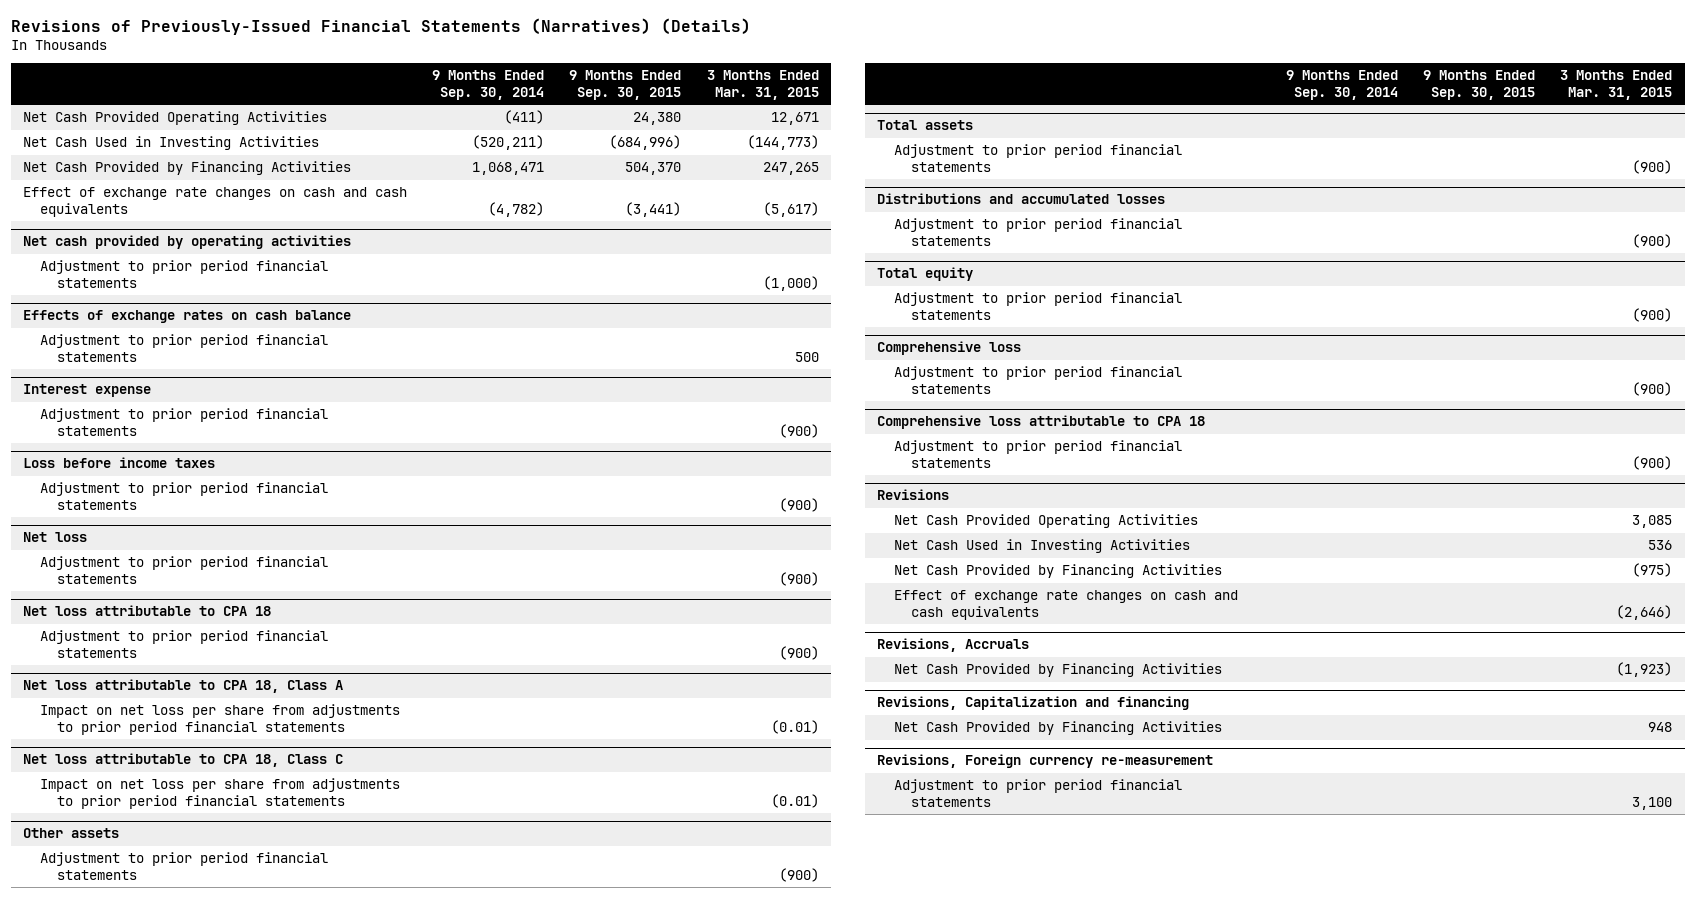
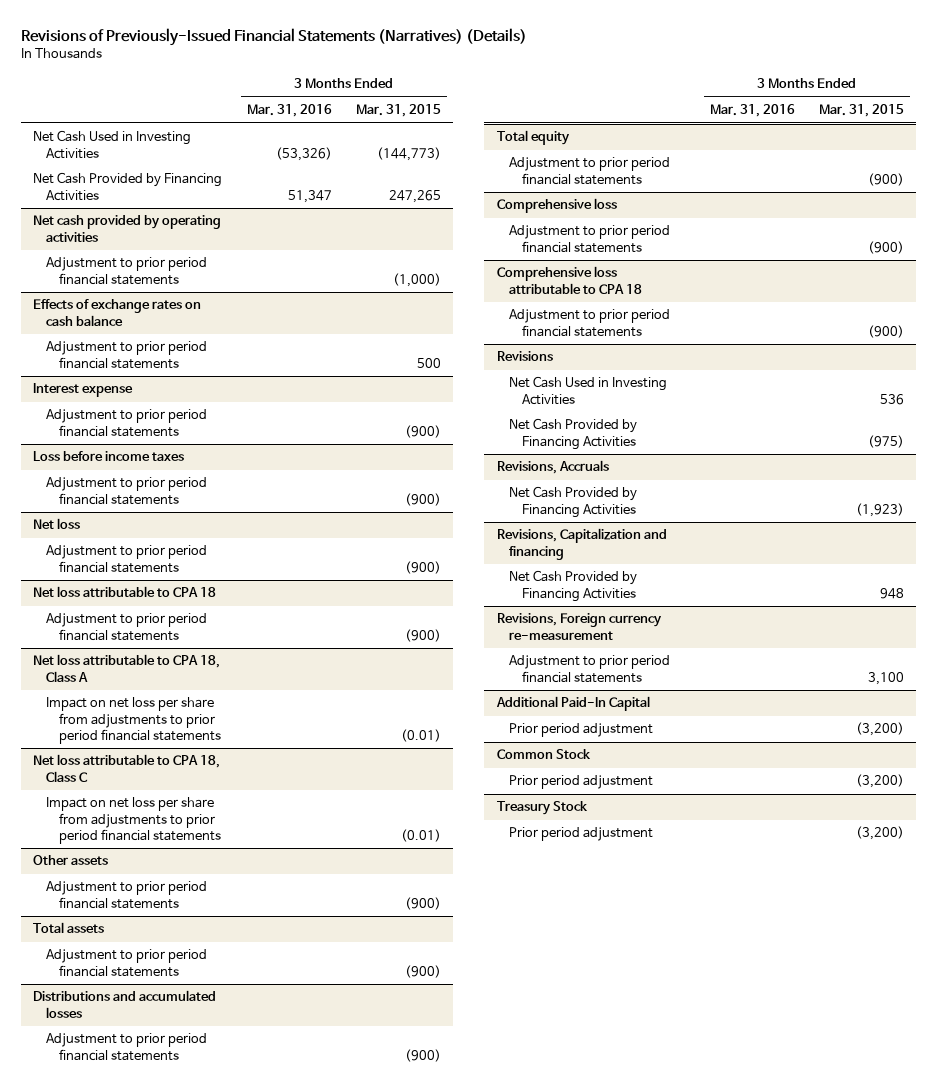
[432,70,545,100] 9 Months Ended Sep. 30, 2014 -> none
[569,70,682,100] 9 Months Ended Sep. 30, 2015 -> none
none -> [246,104,332,118] Mar. 31, 2016
[23,111,328,126] Net Cash Provided Operating Activities -> none
[23,187,408,217] Effect of exchange rate changes on cash and cash equivalents -> none
[894,514,1199,529] Net Cash Provided Operating Activities -> none
[894,590,1239,620] Effect of exchange rate changes on cash and cash equivalents -> none
none -> [495,696,650,712] Additional Paid-In Capital
none -> [509,723,654,738] Prior period adjustment
none -> [496,749,591,760] Common Stock
none -> [509,775,654,790] Prior period adjustment
none -> [496,801,588,816] Treasury Stock
none -> [509,827,654,842] Prior period adjustment

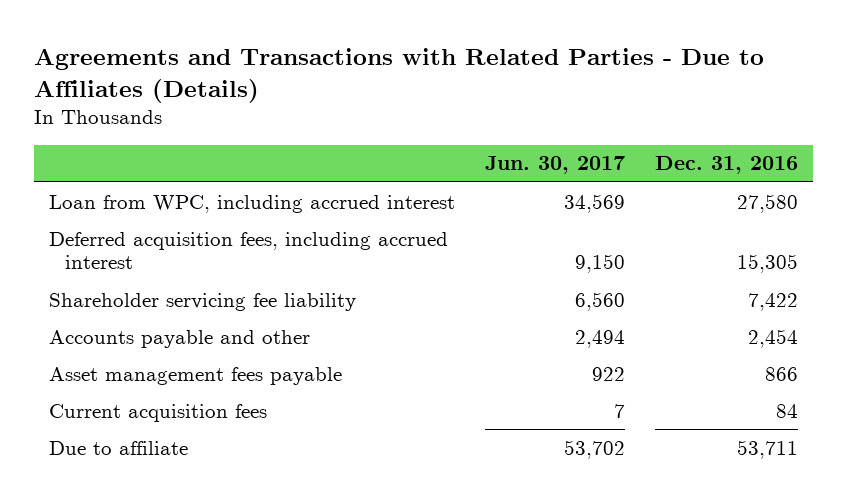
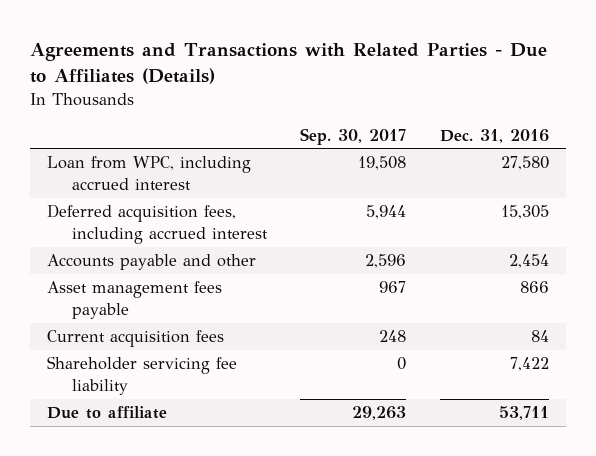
[484,156,625,175] Jun. 30, 2017 -> none
none -> [300,127,407,145] Sep. 30, 2017
[48,292,356,311] Shareholder servicing fee liability -> [47,356,238,395] Shareholder servicing fee liability

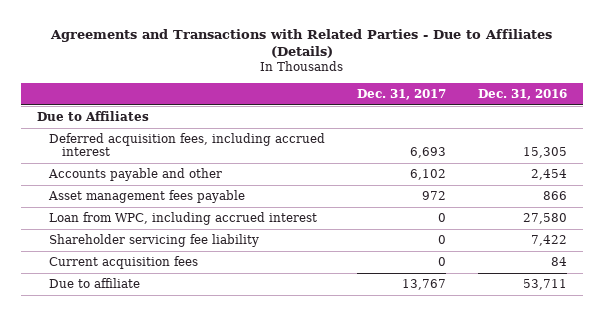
[300,127,407,145] Sep. 30, 2017 -> none
none -> [357,88,447,100] Dec. 31, 2017
none -> [37,111,150,122] Due to Affiliates
[47,156,252,190] Loan from WPC, including accrued interest -> [49,212,318,226] Loan from WPC, including accrued interest
[47,330,225,348] Current acquisition fees -> [49,256,199,270] Current acquisition fees

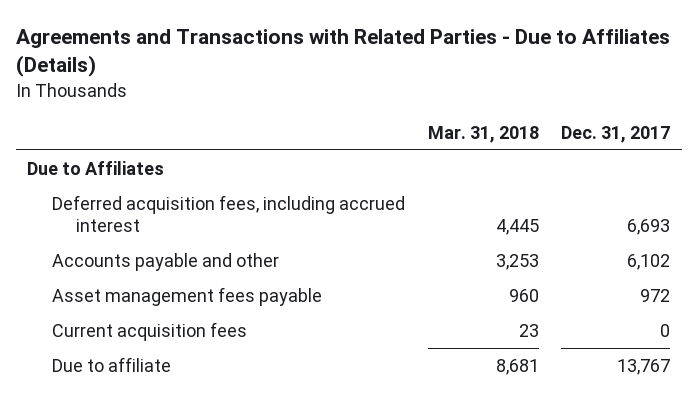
[478,88,568,100] Dec. 31, 2016 -> none
none -> [427,125,539,143] Mar. 31, 2018
[49,212,318,226] Loan from WPC, including accrued interest -> none
[49,234,260,248] Shareholder servicing fee liability -> none

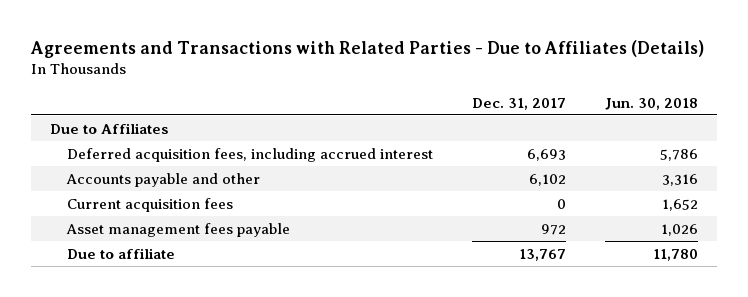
[427,125,539,143] Mar. 31, 2018 -> none
none -> [604,97,698,110] Jun. 30, 2018
[51,286,322,306] Asset management fees payable -> [65,222,290,237] Asset management fees payable

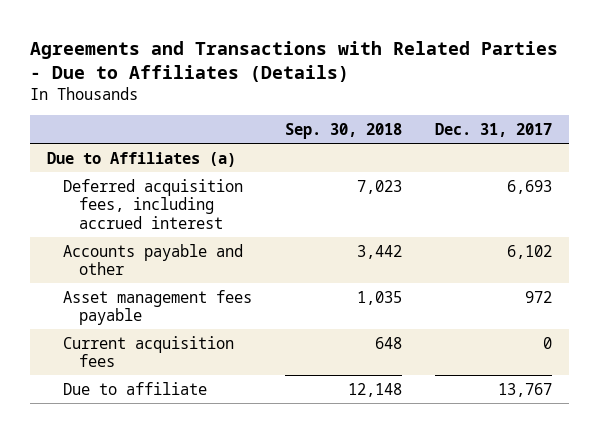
[604,97,698,110] Jun. 30, 2018 -> none
none -> [285,122,403,139] Sep. 30, 2018
[50,122,169,134] Due to Affiliates -> [46,151,236,167] Due to Affiliates (a)
[66,197,233,212] Current acquisition fees -> [62,335,234,368] Current acquisition fees

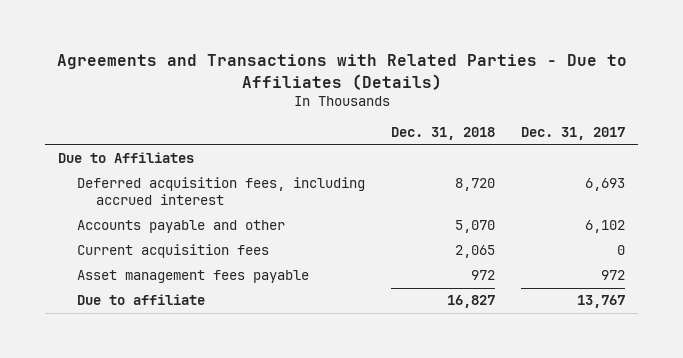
[285,122,403,139] Sep. 30, 2018 -> none
none -> [390,127,495,141] Dec. 31, 2018
[46,151,236,167] Due to Affiliates (a) -> [58,152,195,164] Due to Affiliates
[62,289,252,326] Asset management fees payable -> [76,270,309,284] Asset management fees payable

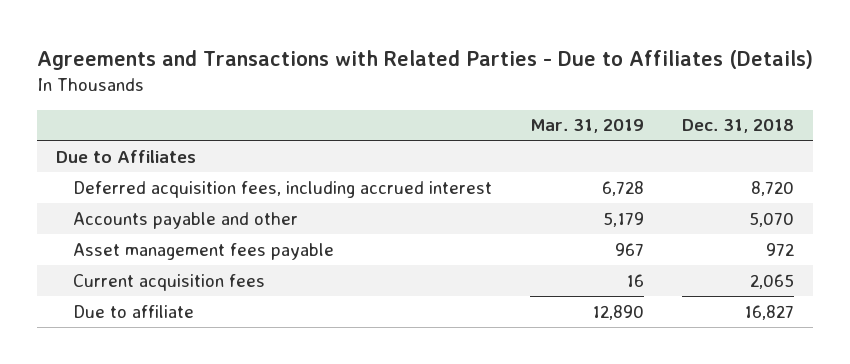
[521,127,626,141] Dec. 31, 2017 -> none
none -> [530,119,645,134] Mar. 31, 2019
[76,244,269,259] Current acquisition fees -> [73,273,266,291] Current acquisition fees

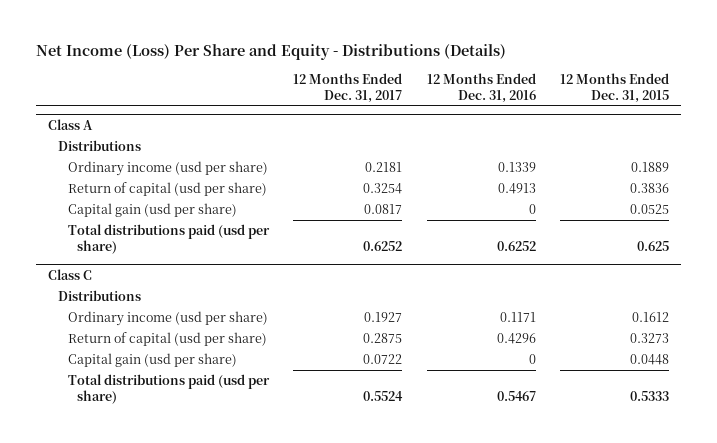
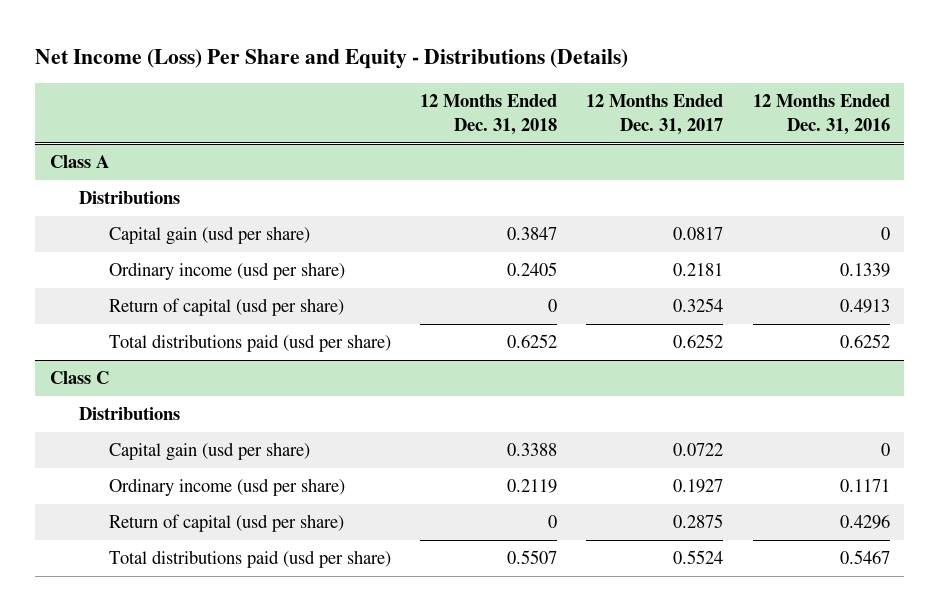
[560,72,670,103] 12 Months Ended Dec. 31, 2015 -> none
none -> [420,93,558,135] 12 Months Ended Dec. 31, 2018
[67,203,237,218] Capital gain (usd per share) -> [108,226,310,246] Capital gain (usd per share)
[67,353,237,368] Capital gain (usd per share) -> [108,442,310,462] Capital gain (usd per share)

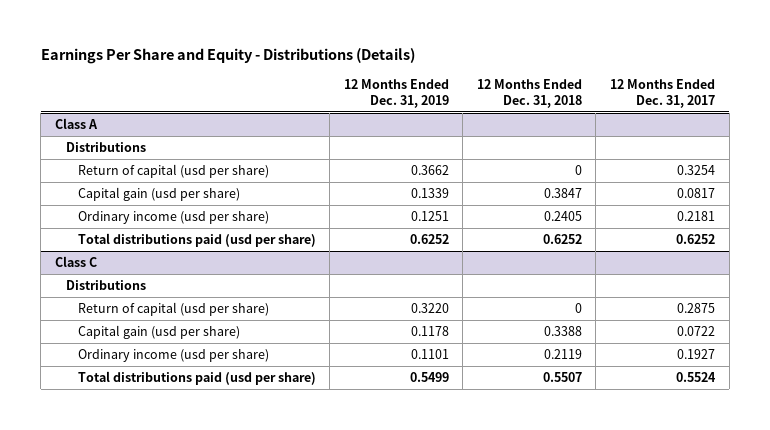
[35,48,629,69] Net Income (Loss) Per Share and Equity - Distributions (Details) -> [40,48,415,65] Earnings Per Share and Equity - Distributions (Details)
[752,93,890,135] 12 Months Ended Dec. 31, 2016 -> none
none -> [343,78,449,108] 12 Months Ended Dec. 31, 2019
[108,298,344,317] Return of capital (usd per share) -> [77,164,269,179] Return of capital (usd per share)
[108,514,344,533] Return of capital (usd per share) -> [77,302,269,317] Return of capital (usd per share)

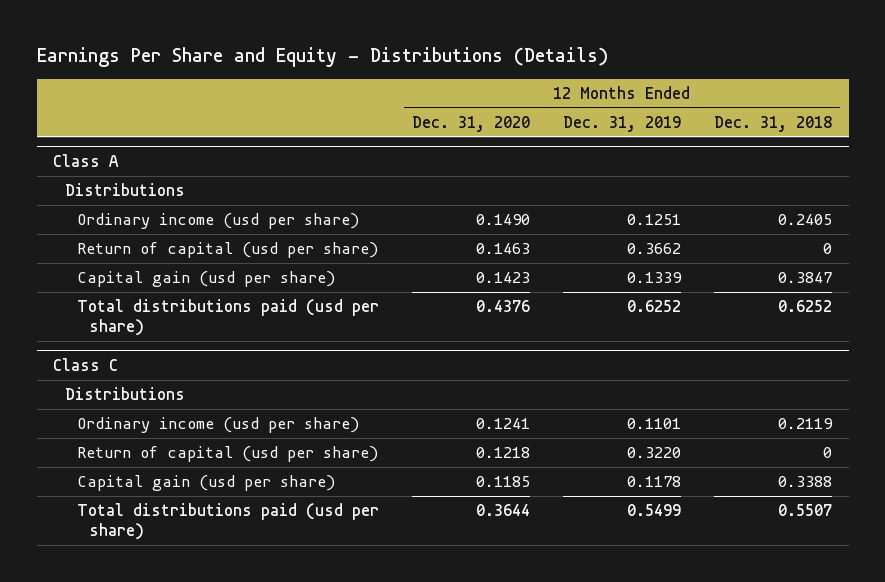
[610,78,716,108] 12 Months Ended Dec. 31, 2017 -> none
none -> [412,115,531,132] Dec. 31, 2020
[77,211,269,225] Ordinary income (usd per share) -> [77,213,360,230] Ordinary income (usd per share)
[77,349,269,363] Ordinary income (usd per share) -> [77,417,360,434] Ordinary income (usd per share)

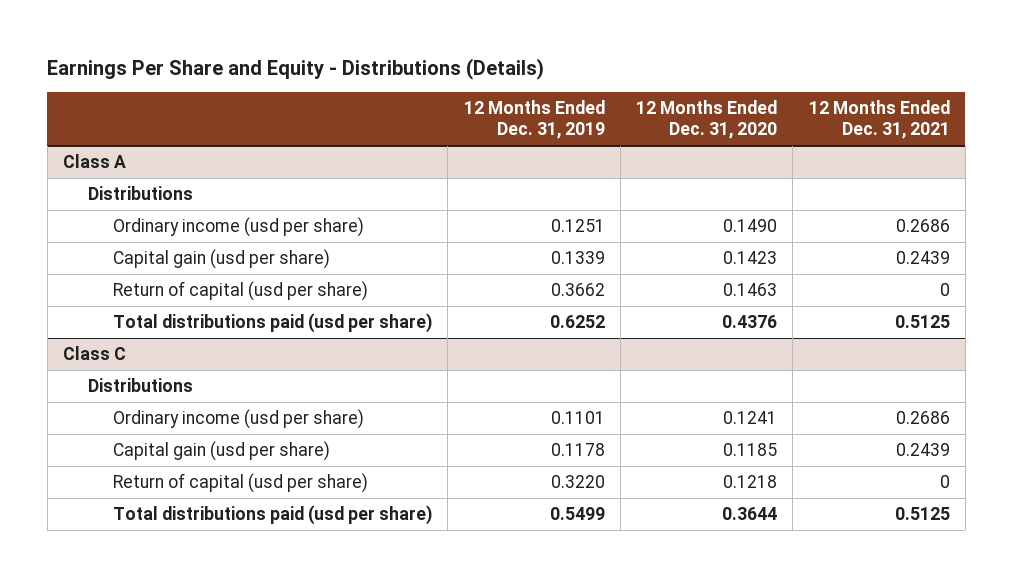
[714,115,833,132] Dec. 31, 2018 -> none
none -> [808,100,950,140] 12 Months Ended Dec. 31, 2021
[77,242,379,259] Return of capital (usd per share) -> [113,281,369,302] Return of capital (usd per share)
[77,446,379,463] Return of capital (usd per share) -> [113,473,369,494] Return of capital (usd per share)

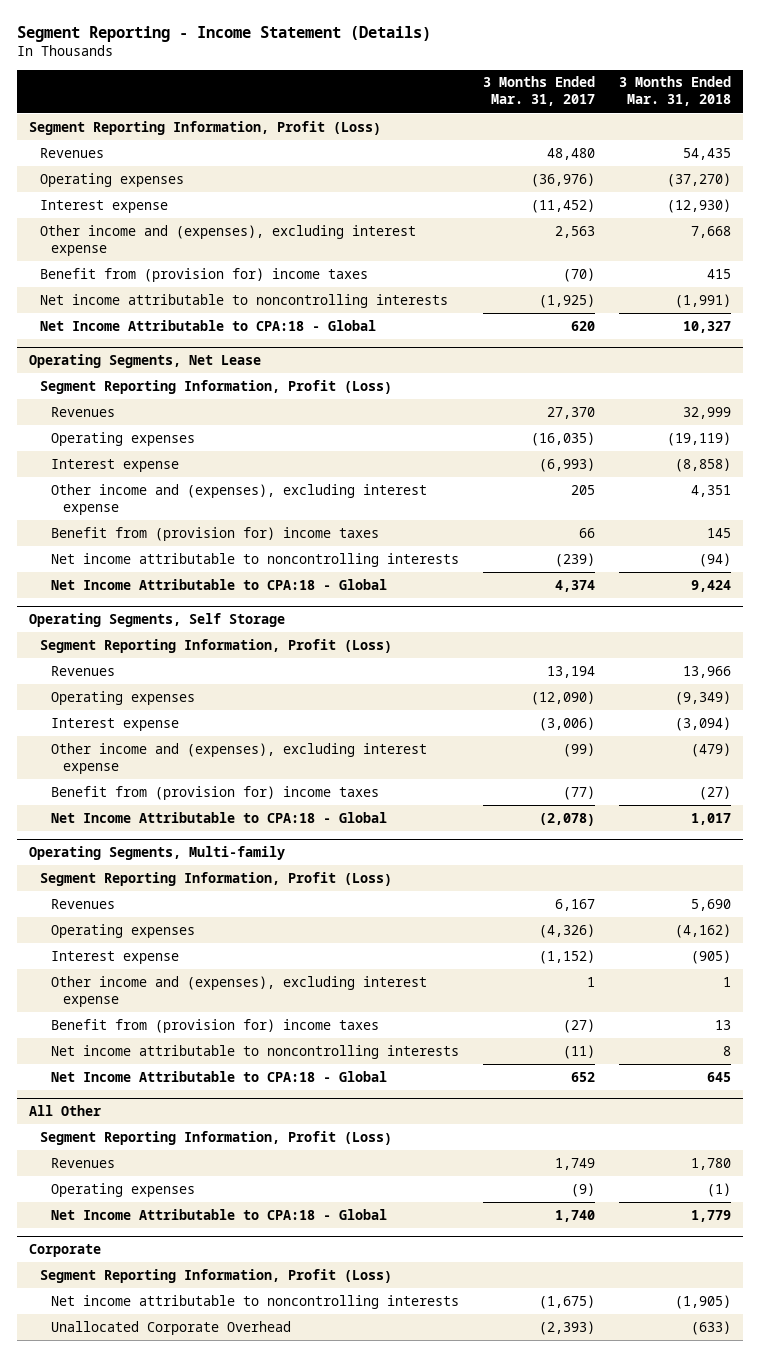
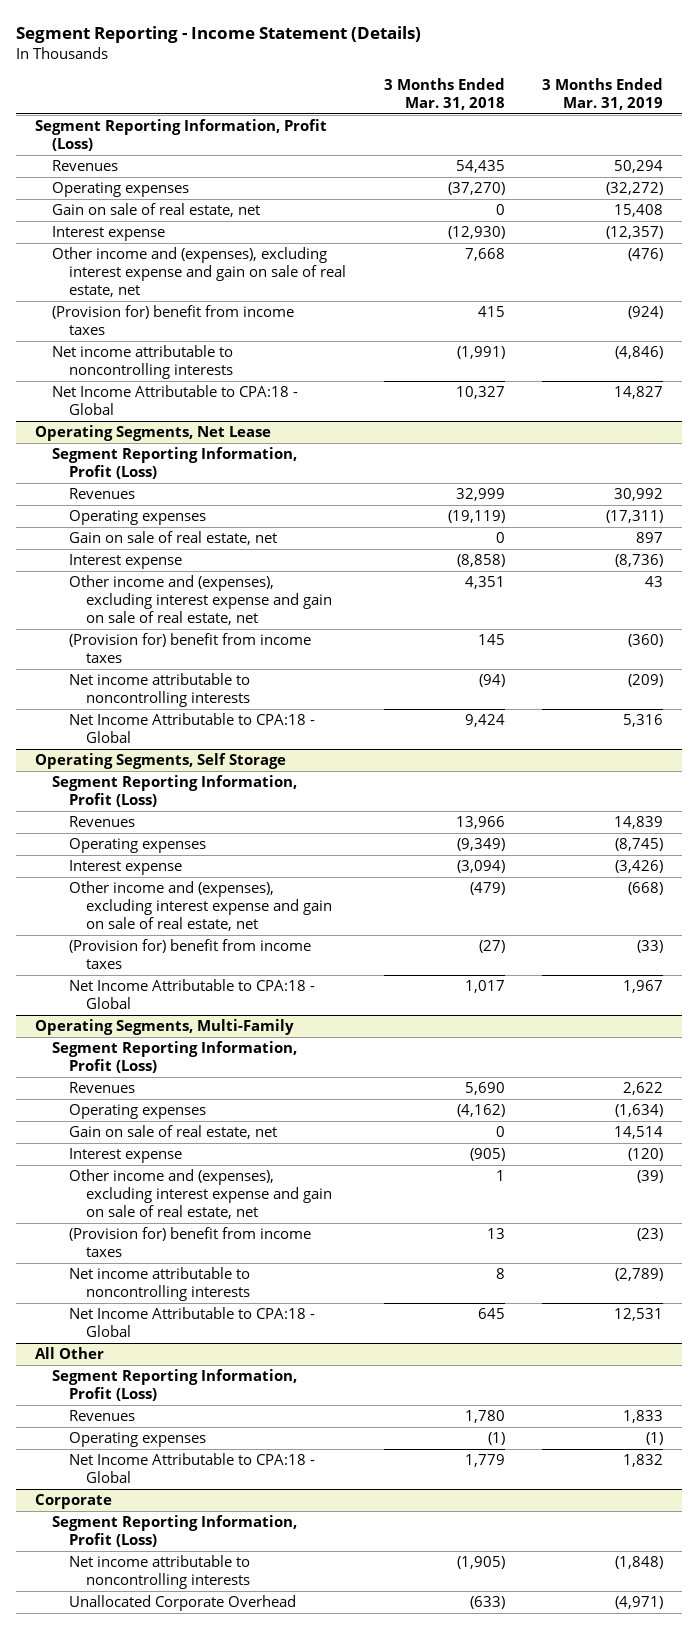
[483,76,596,107] 3 Months Ended Mar. 31, 2017 -> none
none -> [542,77,664,110] 3 Months Ended Mar. 31, 2019
none -> [52,203,261,218] Gain on sale of real estate, net
[40,224,417,256] Other income and (expenses), excluding interest expense -> [52,247,347,298] Other income and (expenses), excluding interest expense and gain on sale of real estate, net
[40,267,369,282] Benefit from (provision for) income taxes -> [52,305,295,336] (Provision for) benefit from income taxes
none -> [69,531,278,546] Gain on sale of real estate, net
[51,483,428,515] Other income and (expenses), excluding interest expense -> [69,575,332,626] Other income and (expenses), excluding interest expense and gain on sale of real estate, net
[51,526,380,541] Benefit from (provision for) income taxes -> [69,633,312,664] (Provision for) benefit from income taxes
[51,742,428,774] Other income and (expenses), excluding interest expense -> [69,881,332,932] Other income and (expenses), excluding interest expense and gain on sale of real estate, net
[51,785,380,800] Benefit from (provision for) income taxes -> [69,939,312,970] (Provision for) benefit from income taxes
[28,846,285,861] Operating Segments, Multi-family -> [35,1019,295,1036] Operating Segments, Multi-Family
none -> [69,1125,278,1140] Gain on sale of real estate, net
[51,975,428,1007] Other income and (expenses), excluding interest expense -> [69,1169,332,1220] Other income and (expenses), excluding interest expense and gain on sale of real estate, net
[51,1018,380,1033] Benefit from (provision for) income taxes -> [69,1227,312,1258] (Provision for) benefit from income taxes

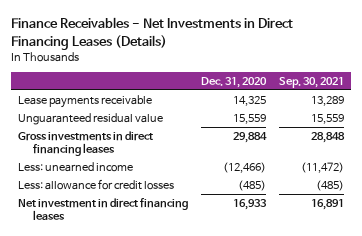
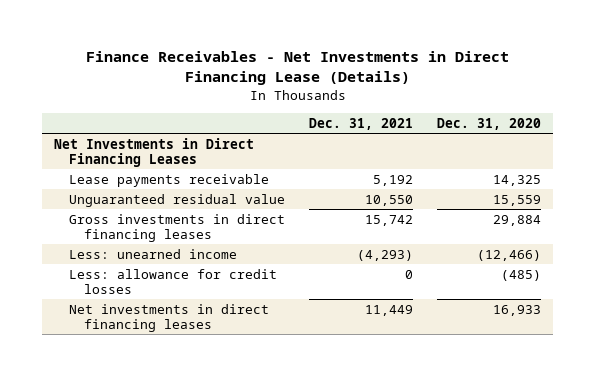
[11,17,294,50] Finance Receivables - Net Investments in Direct Financing Leases (Details) -> [85,51,509,86] Finance Receivables - Net Investments in Direct Financing Lease (Details)
[279,77,345,89] Sep. 30, 2021 -> none
none -> [309,117,414,130] Dec. 31, 2021
none -> [54,137,255,167] Net Investments in Direct Financing Leases
[17,197,188,221] Net investment in direct financing leases -> [69,303,270,332] Net investments in direct financing leases

